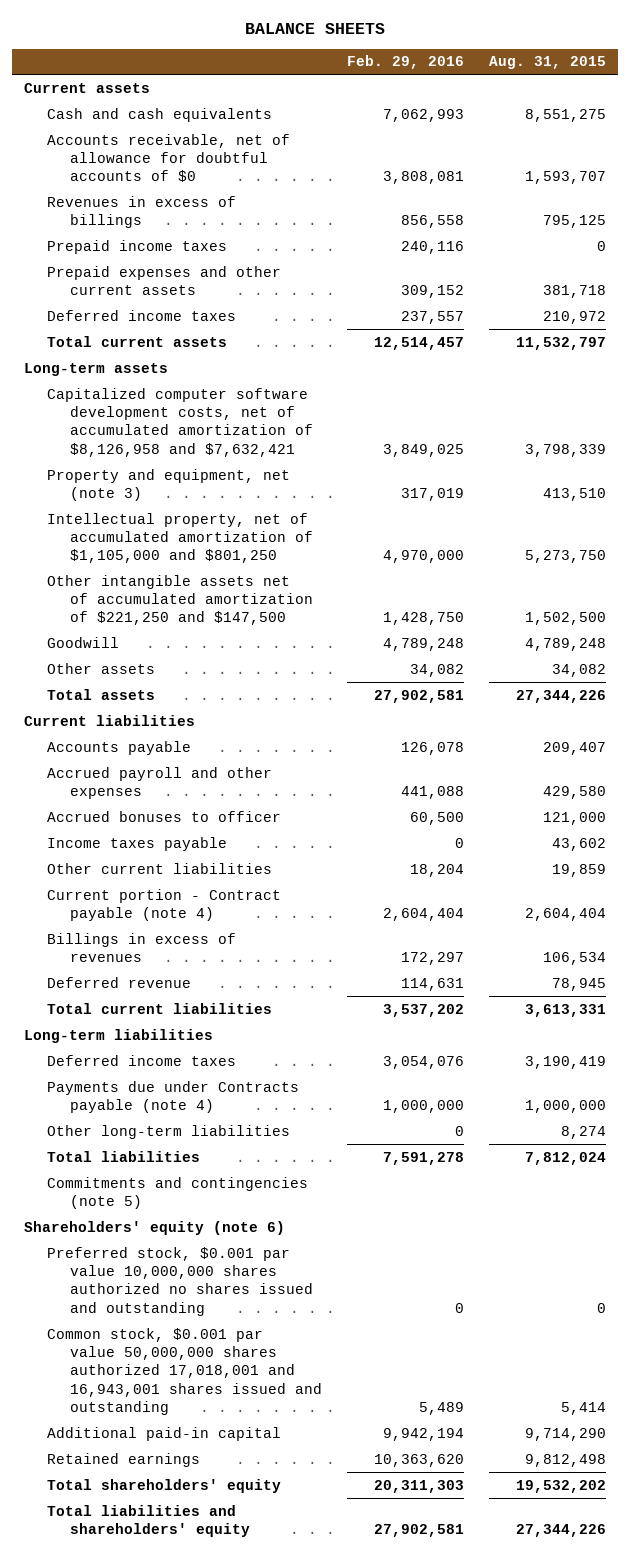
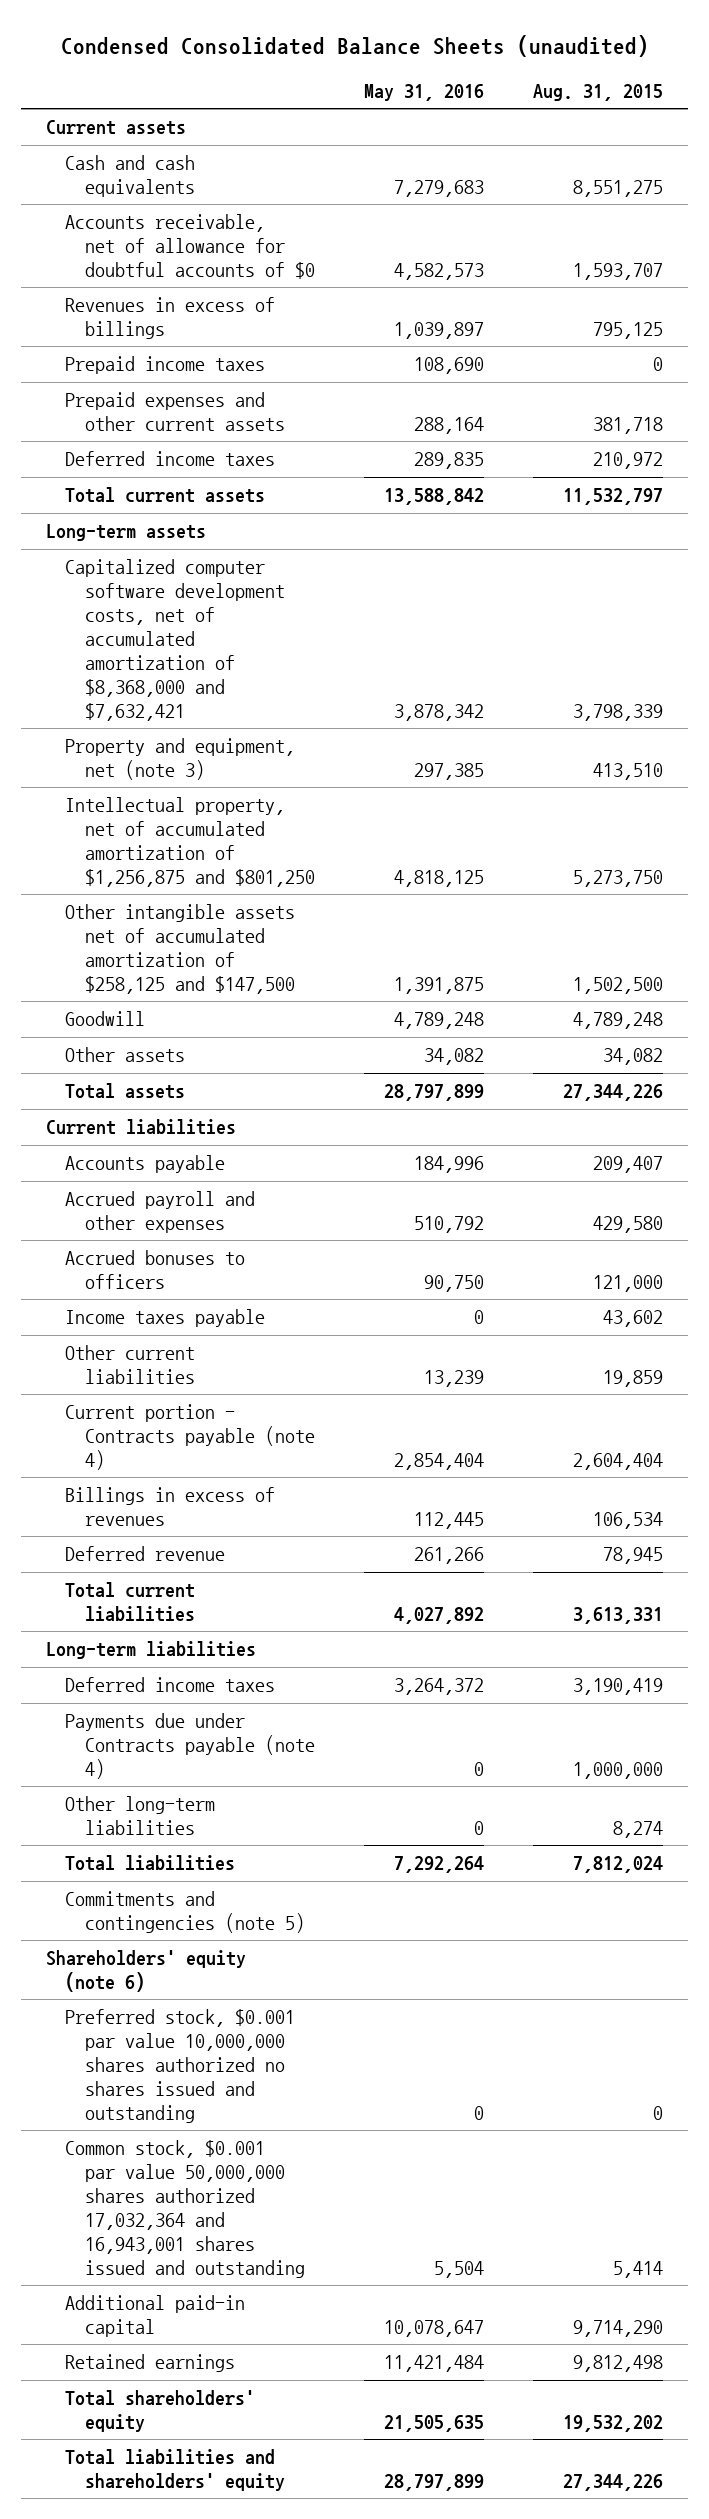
[244,23,385,35] BALANCE SHEETS -> [60,34,649,57] Condensed Consolidated Balance Sheets (unaudited)
[346,55,464,70] Feb. 29, 2016 -> none
none -> [364,84,485,102] May 31, 2016
[47,387,314,457] Capitalized computer software development costs, net of accumulated amortization of $8,126,958 and $7,632,421 -> [65,559,285,721] Capitalized computer software development costs, net of accumulated amortization of $8,368,000 and $7,632,421
[47,512,314,564] Intellectual property, net of accumulated amortization of $1,105,000 and $801,250 -> [65,797,315,887] Intellectual property, net of accumulated amortization of $1,256,875 and $801,250
[47,574,314,626] Other intangible assets net of accumulated amortization of $221,250 and $147,500 -> [65,904,296,994] Other intangible assets net of accumulated amortization of $258,125 and $147,500
[47,810,282,822] Accrued bonuses to officer -> [65,1250,246,1290] Accrued bonuses to officers
[47,888,282,921] Current portion - Contract payable (note 4) -> [65,1404,315,1470] Current portion - Contracts payable (note 4)
[47,1327,323,1415] Common stock, $0.001 par value 50,000,000 shares authorized 17,018,001 and 16,943,001 shares issued and outstanding -> [65,2140,305,2278] Common stock, $0.001 par value 50,000,000 shares authorized 17,032,364 and 16,943,001 shares issued and outstanding

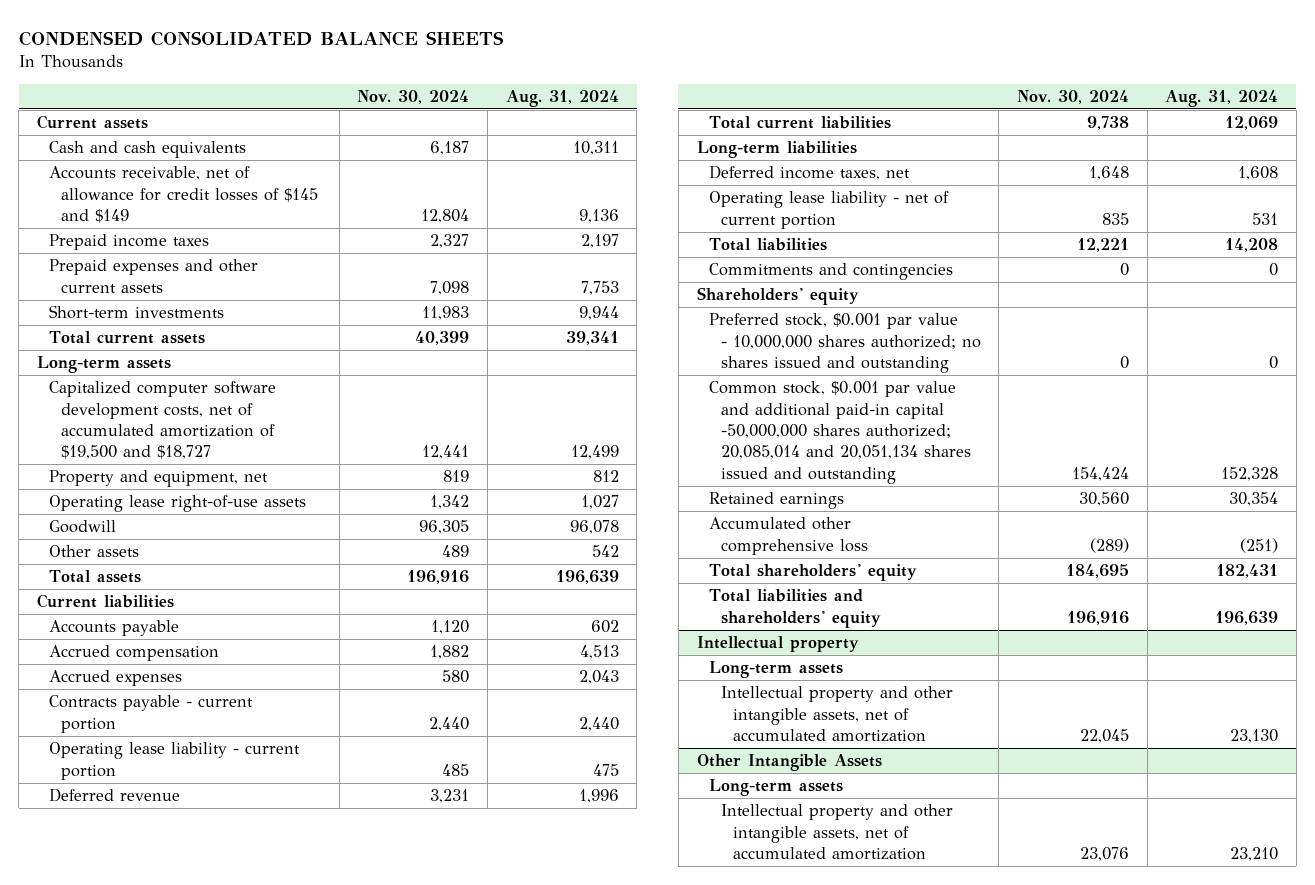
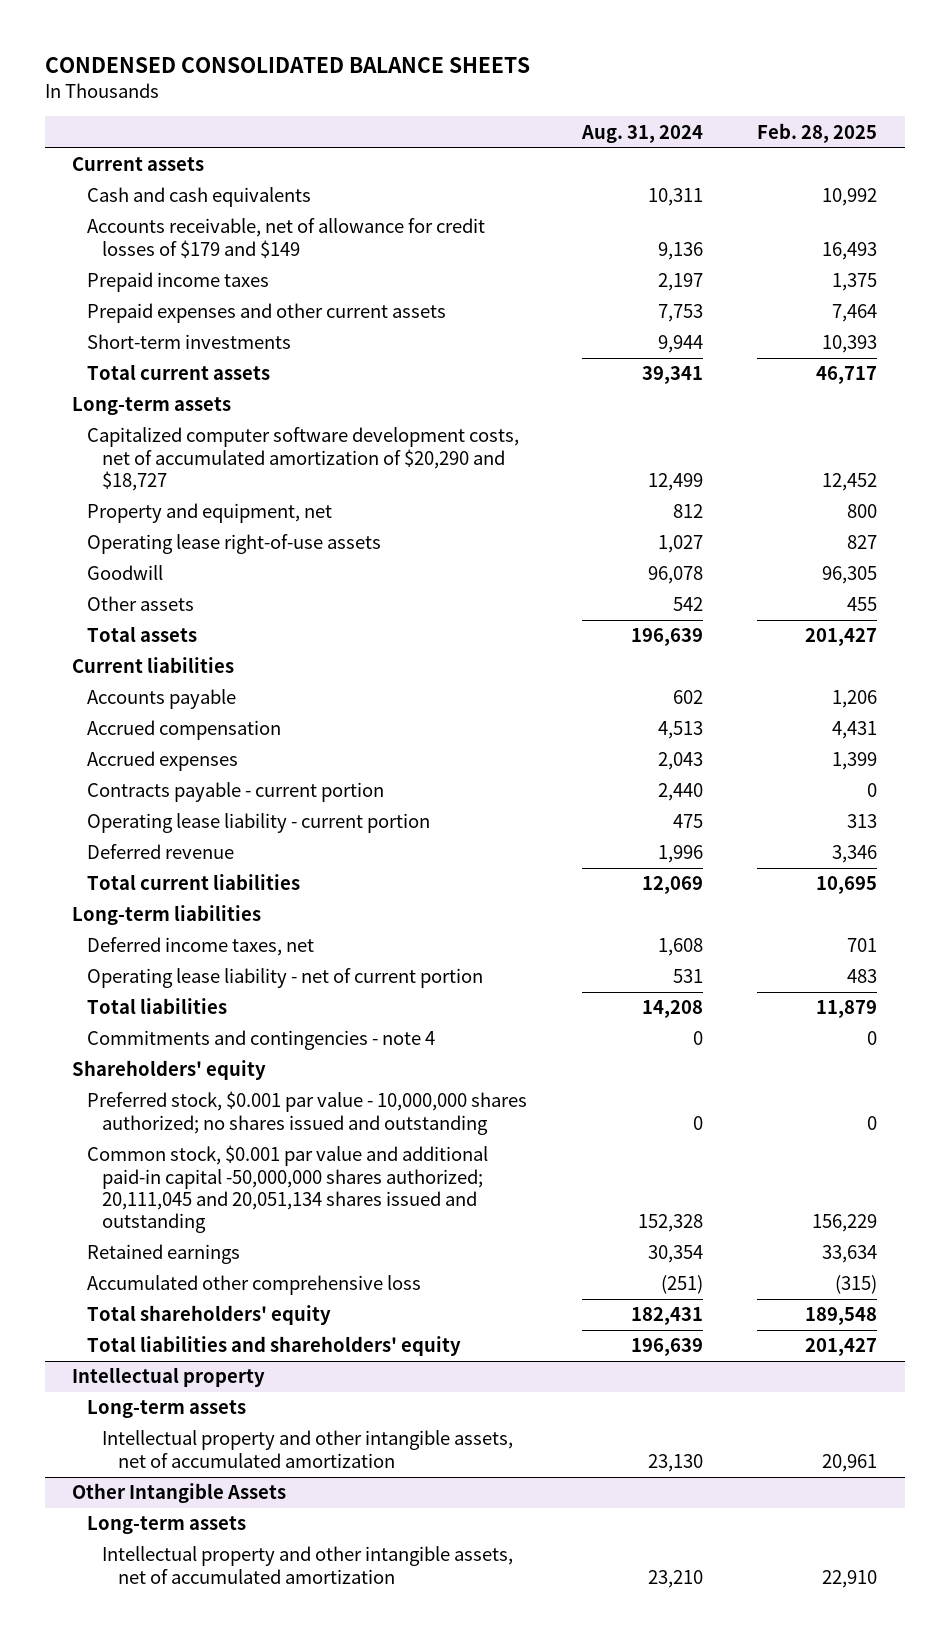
[357,89,470,104] Nov. 30, 2024 -> none
none -> [757,122,878,143] Feb. 28, 2025
[49,166,319,224] Accounts receivable, net of allowance for credit losses of $145 and $149 -> [87,218,486,258] Accounts receivable, net of allowance for credit losses of $179 and $149
[49,381,277,460] Capitalized computer software development costs, net of accumulated amortization of $19,500 and $18,727 -> [87,427,520,491] Capitalized computer software development costs, net of accumulated amortization of $20,290 and $18,727
[708,263,953,281] Commitments and contingencies -> [87,1030,436,1051] Commitments and contingencies - note 4
[708,381,971,484] Common stock, $0.001 par value and additional paid-in capital -50,000,000 shares authorized; 20,085,014 and 20,051,134 shares issued and outstanding -> [87,1145,489,1233] Common stock, $0.001 par value and additional paid-in capital -50,000,000 shares authorized; 20,111,045 and 20,051,134 shares issued and outstanding

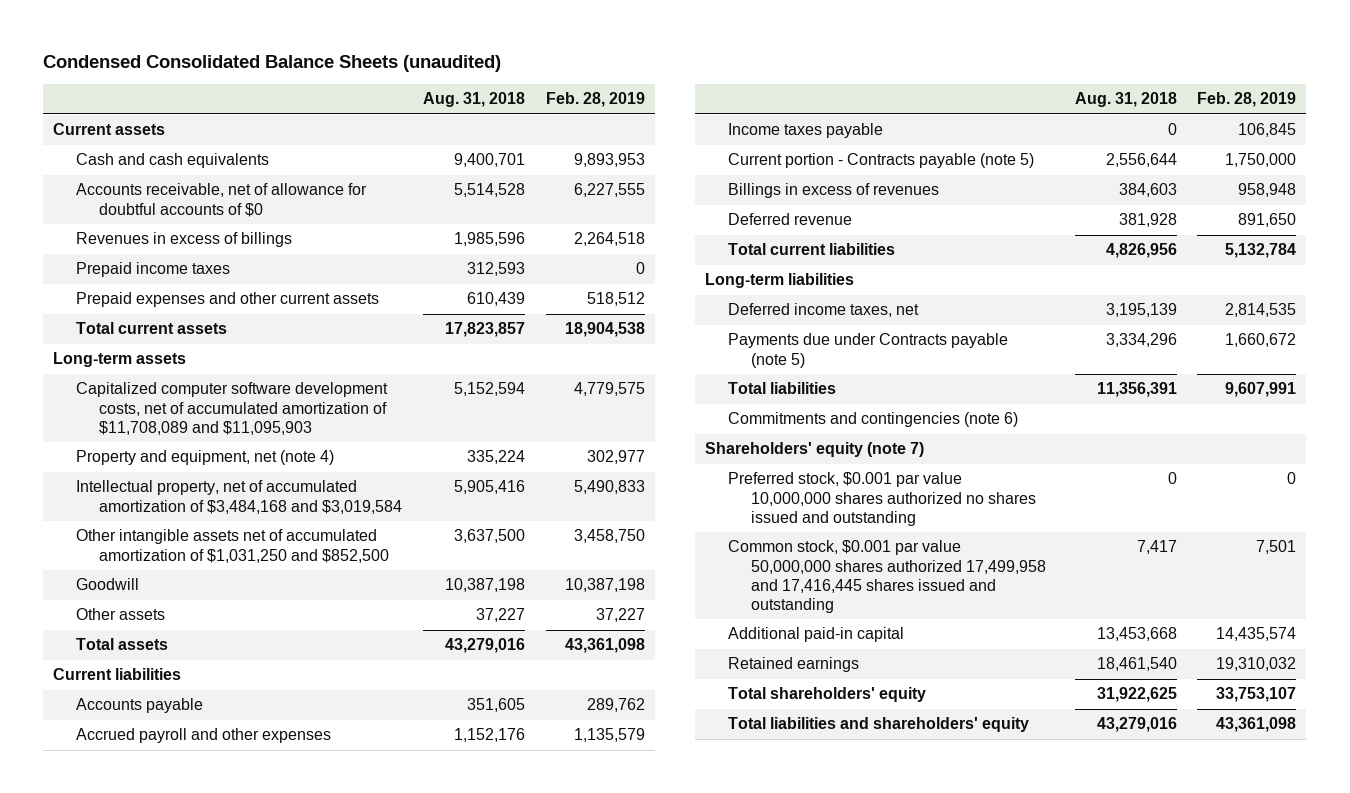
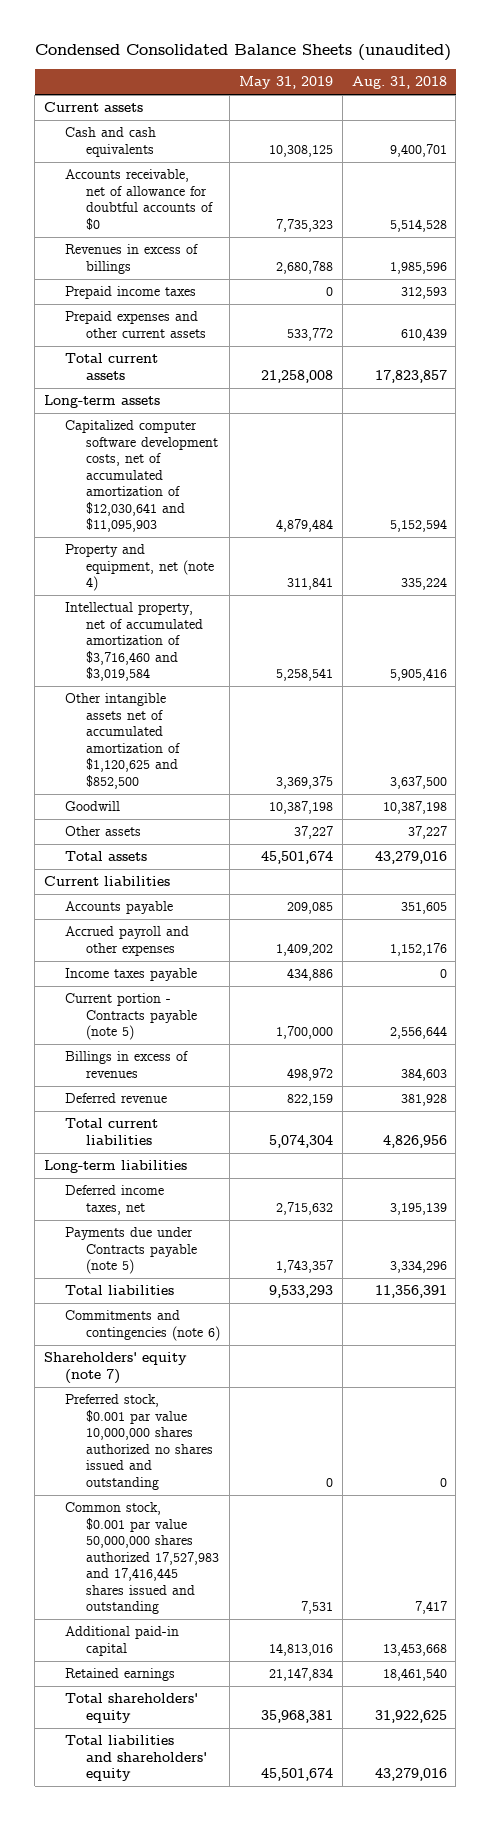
[545,92,645,108] Feb. 28, 2019 -> none
none -> [238,75,333,89] May 31, 2019
[76,382,389,435] Capitalized computer software development costs, net of accumulated amortization of $11,708,089 and $11,095,903 -> [65,420,219,533] Capitalized computer software development costs, net of accumulated amortization of $12,030,641 and $11,095,903
[76,480,403,514] Intellectual property, net of accumulated amortization of $3,484,168 and $3,019,584 -> [65,602,204,682] Intellectual property, net of accumulated amortization of $3,716,460 and $3,019,584
[76,529,390,563] Other intangible assets net of accumulated amortization of $1,031,250 and $852,500 -> [65,693,181,789] Other intangible assets net of accumulated amortization of $1,120,625 and $852,500
[727,540,1046,613] Common stock, $0.001 par value 50,000,000 shares authorized 17,499,958 and 17,416,445 shares issued and outstanding -> [65,1502,220,1615] Common stock, $0.001 par value 50,000,000 shares authorized 17,527,983 and 17,416,445 shares issued and outstanding

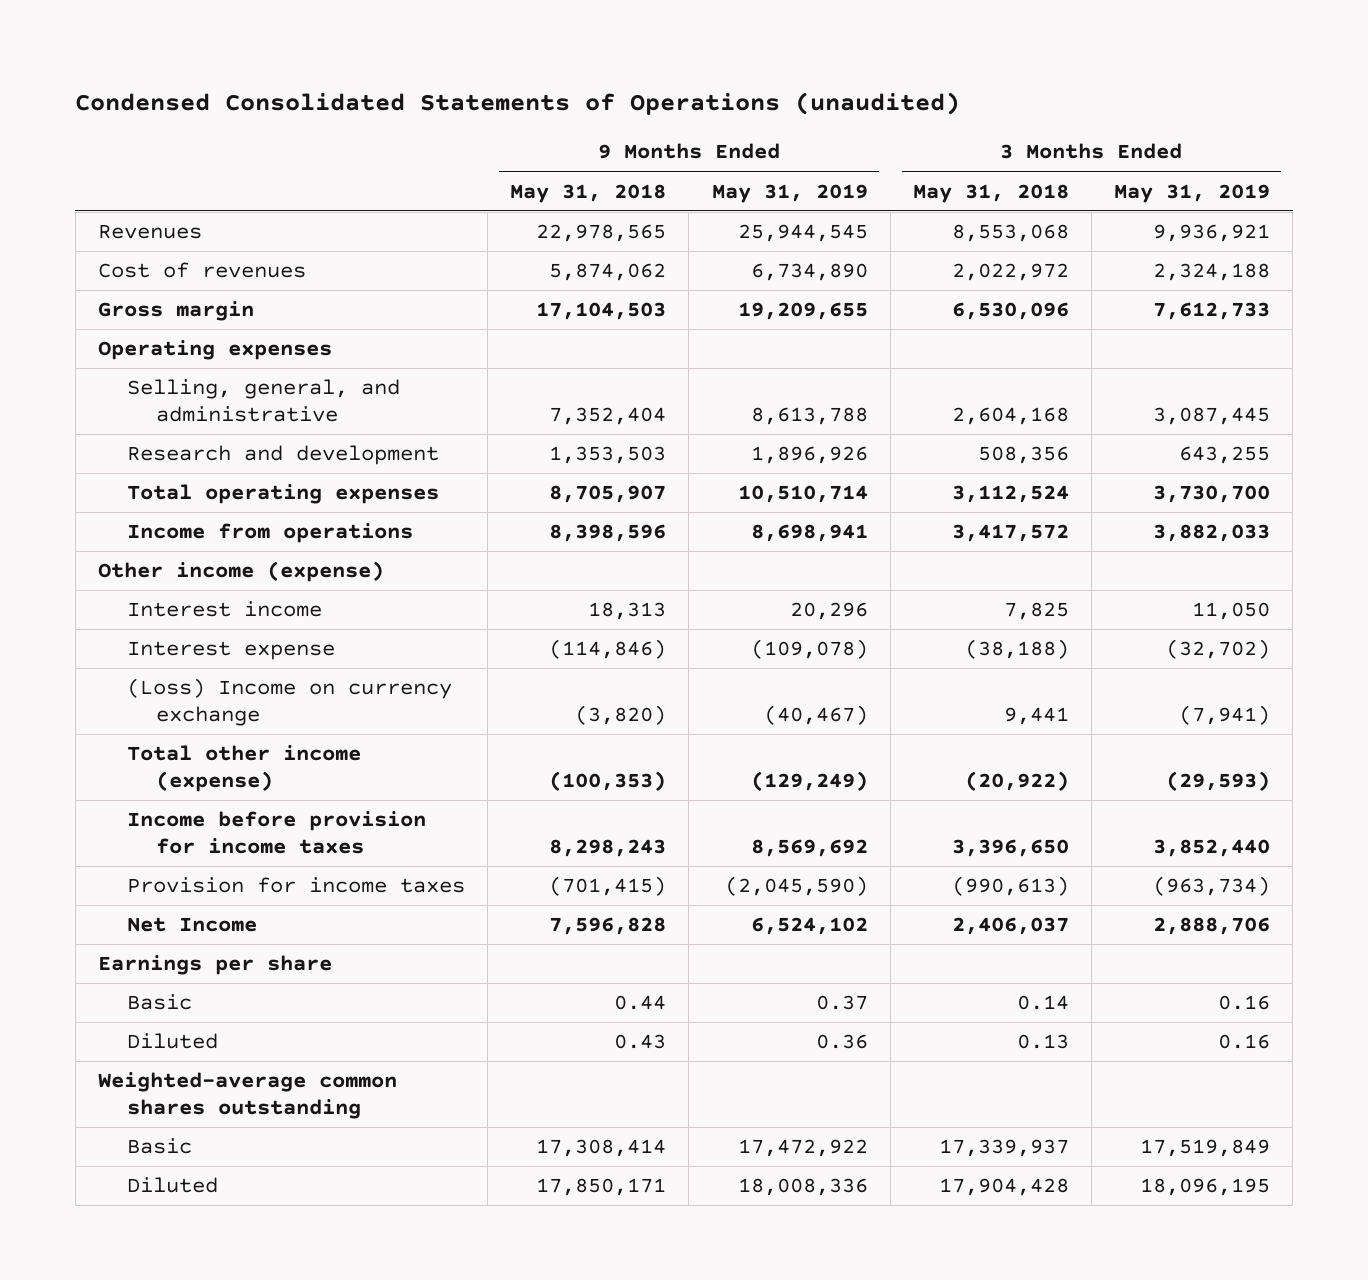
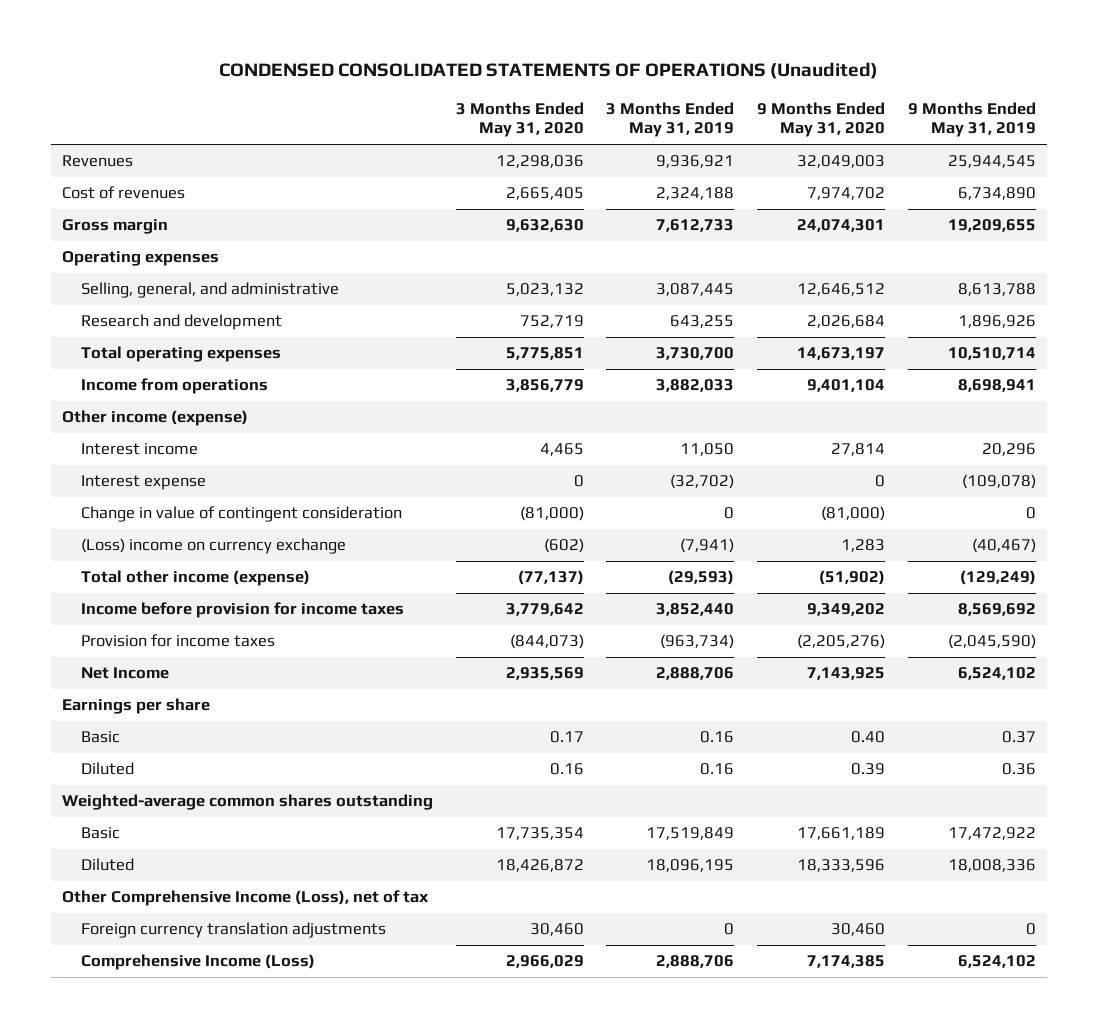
[75,91,961,115] Condensed Consolidated Statements of Operations (unaudited) -> [218,61,878,79] CONDENSED CONSOLIDATED STATEMENTS OF OPERATIONS (Unaudited)
[510,183,667,203] May 31, 2018 -> none
[912,183,1069,203] May 31, 2018 -> none
none -> [455,101,584,138] 3 Months Ended May 31, 2020
none -> [757,101,886,138] 9 Months Ended May 31, 2020
none -> [81,506,403,523] Change in value of contingent consideration
[127,678,453,726] (Loss) Income on currency exchange -> [81,538,347,555] (Loss) income on currency exchange
none -> [61,890,429,907] Other Comprehensive Income (Loss), net of tax
none -> [81,922,387,939] Foreign currency translation adjustments
none -> [81,954,316,971] Comprehensive Income (Loss)

